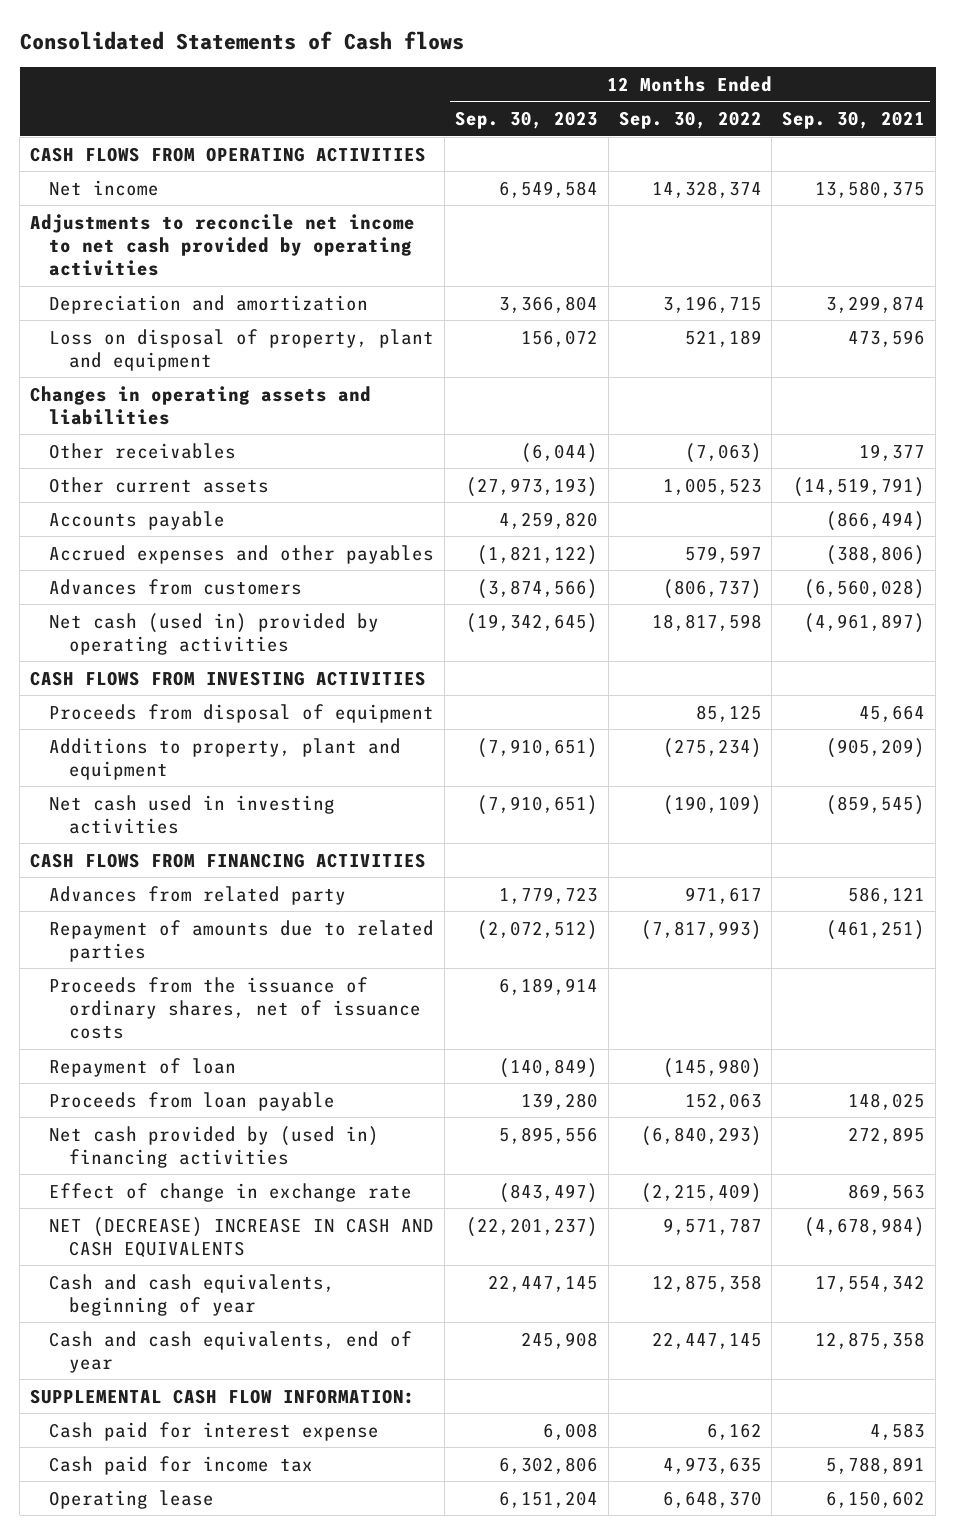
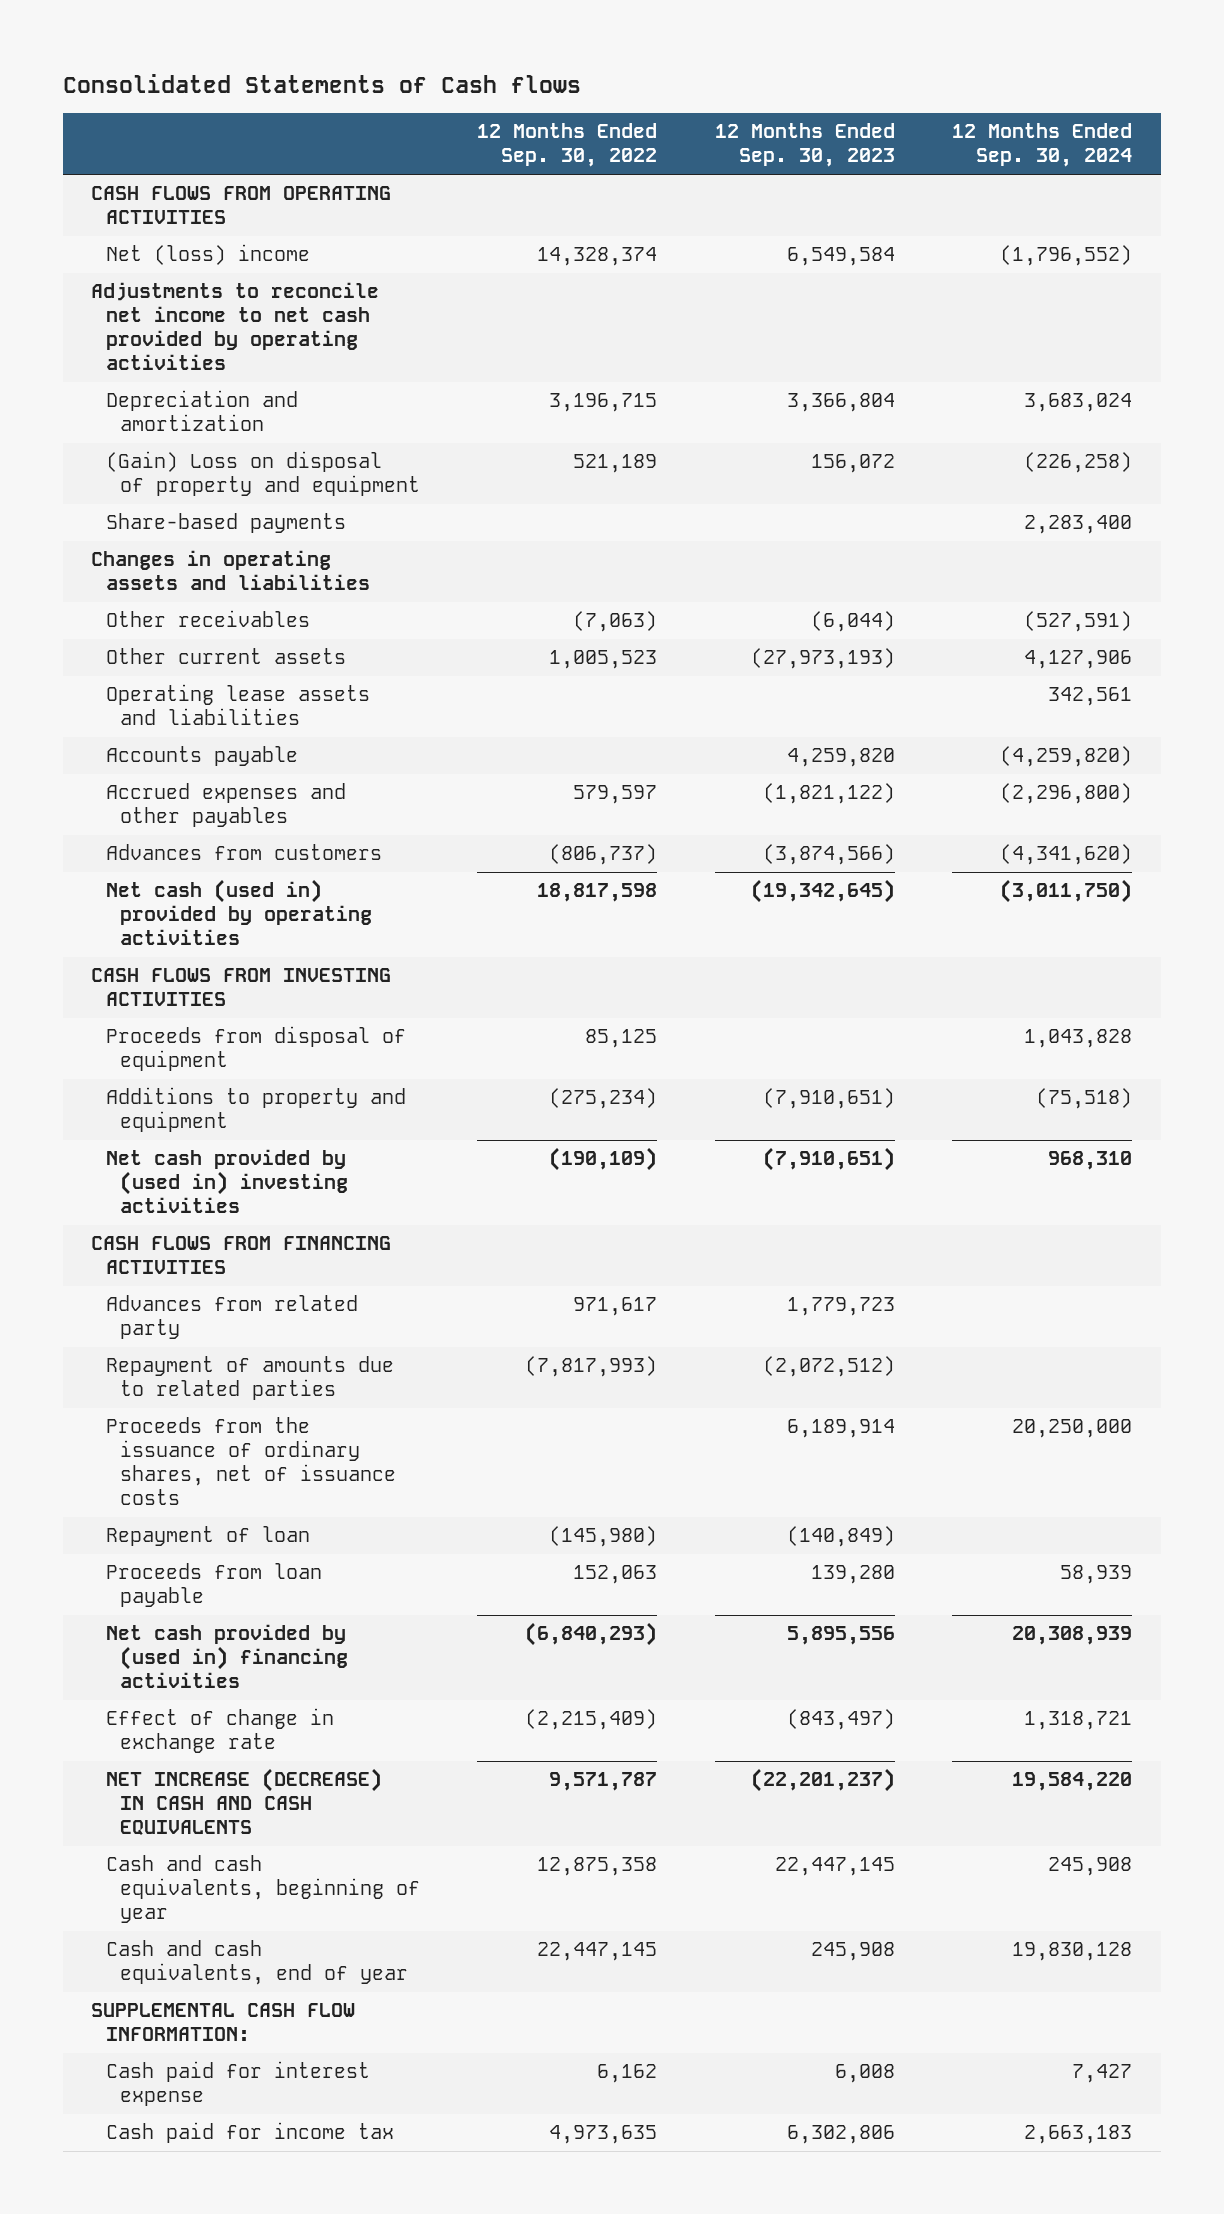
[782,111,926,130] Sep. 30, 2021 -> none
none -> [952,123,1133,168] 12 Months Ended Sep. 30, 2024
[49,179,160,196] Net income -> [105,244,310,266] Net (loss) income
[49,328,435,371] Loss on disposal of property, plant and equipment -> [105,451,421,497] (Gain) Loss on disposal of property and equipment
none -> [105,513,346,534] Share-based payments
none -> [105,684,370,726] Operating lease assets and liabilities
[49,737,402,780] Additions to property, plant and equipment -> [105,1087,406,1133] Additions to property and equipment
[49,794,336,834] Net cash used in investing activities -> [105,1149,349,1214] Net cash provided by (used in) investing activities
[49,1216,435,1258] NET (DECREASE) INCREASE IN CASH AND CASH EQUIVALENTS -> [105,1768,382,1836] NET INCREASE (DECREASE) IN CASH AND CASH EQUIVALENTS
[49,1489,215,1509] Operating lease -> none

